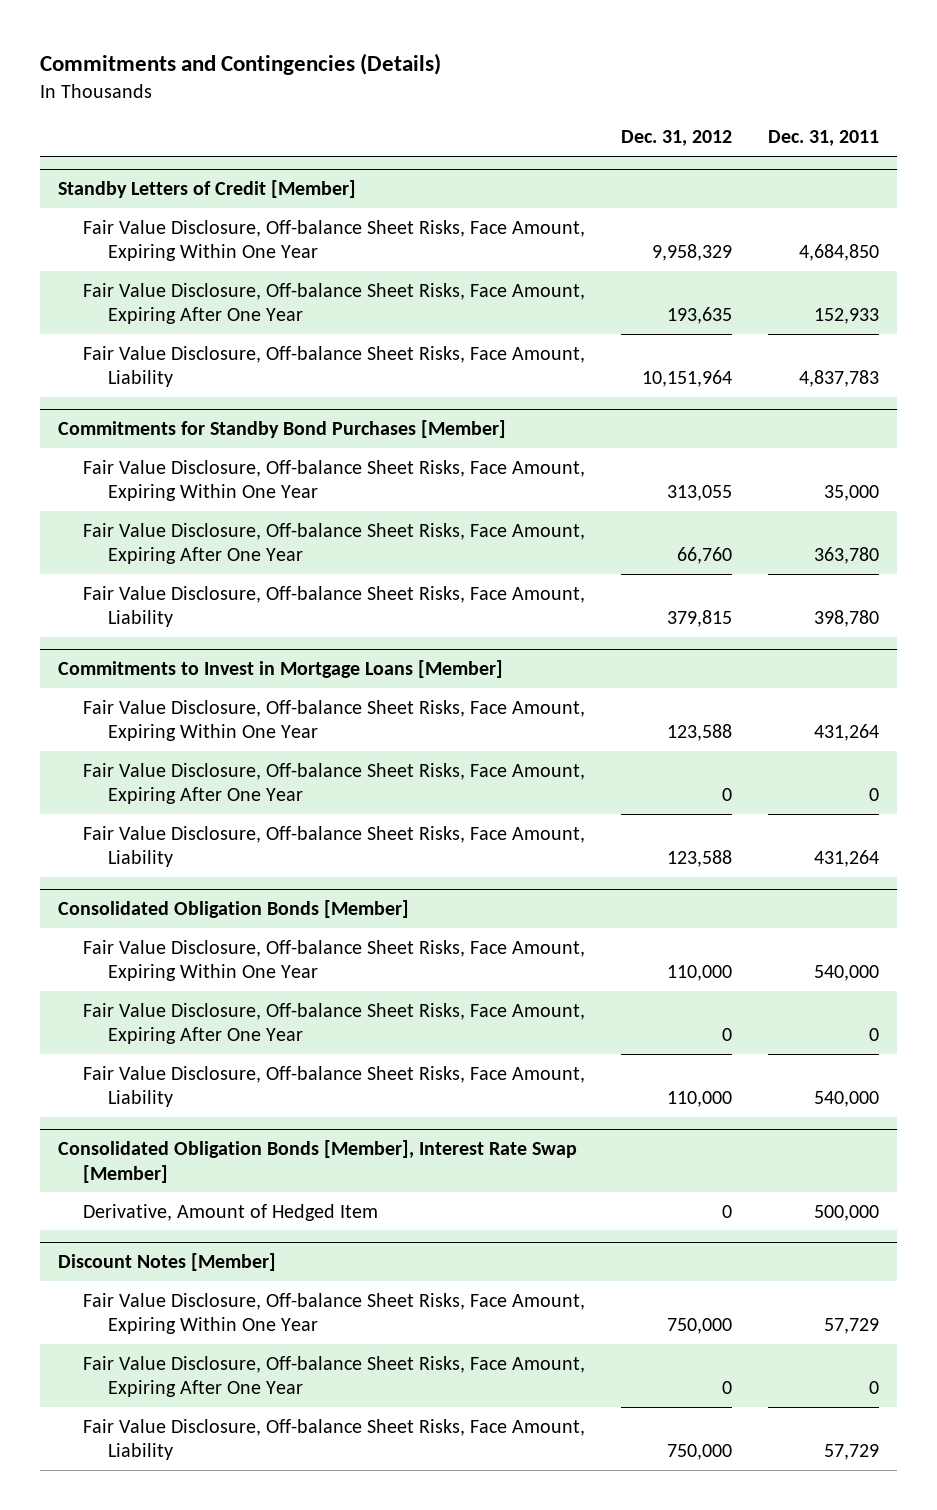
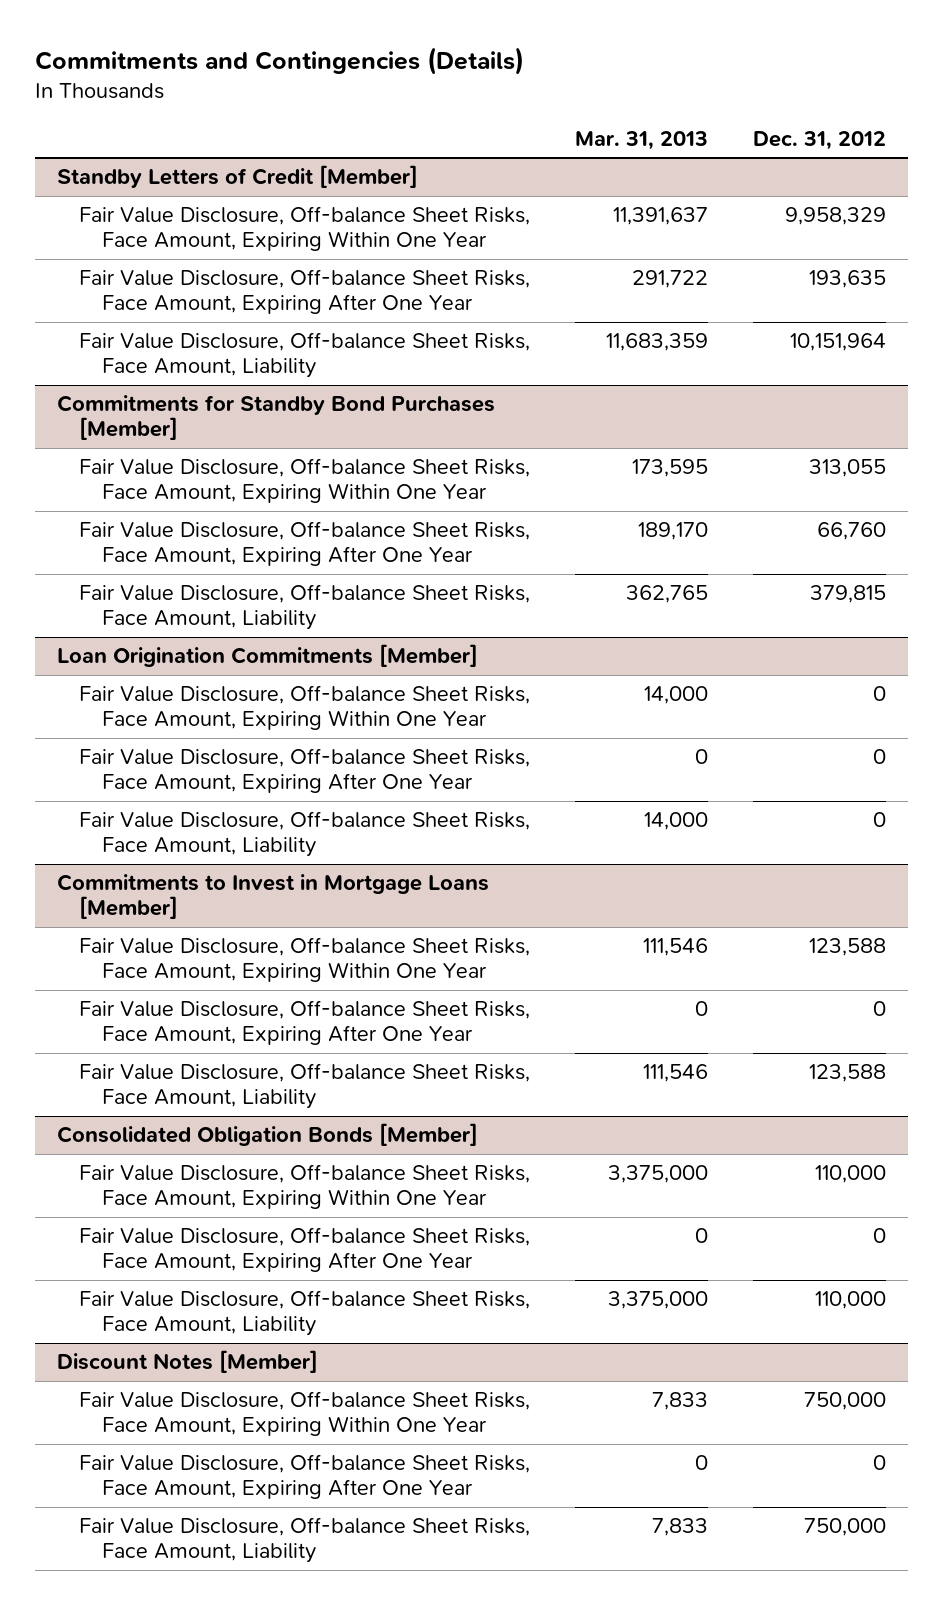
[767,130,879,147] Dec. 31, 2011 -> none
none -> [575,130,709,150] Mar. 31, 2013
none -> [57,644,479,668] Loan Origination Commitments [Member]
none -> [79,685,531,731] Fair Value Disclosure, Off-balance Sheet Risks, Face Amount, Expiring Within One Year
none -> [79,748,531,794] Fair Value Disclosure, Off-balance Sheet Risks, Face Amount, Expiring After One Year
none -> [79,811,531,858] Fair Value Disclosure, Off-balance Sheet Risks, Face Amount, Liability
[58,1139,578,1183] Consolidated Obligation Bonds [Member], Interest Rate Swap [Member] -> none
[82,1203,378,1221] Derivative, Amount of Hedged Item -> none

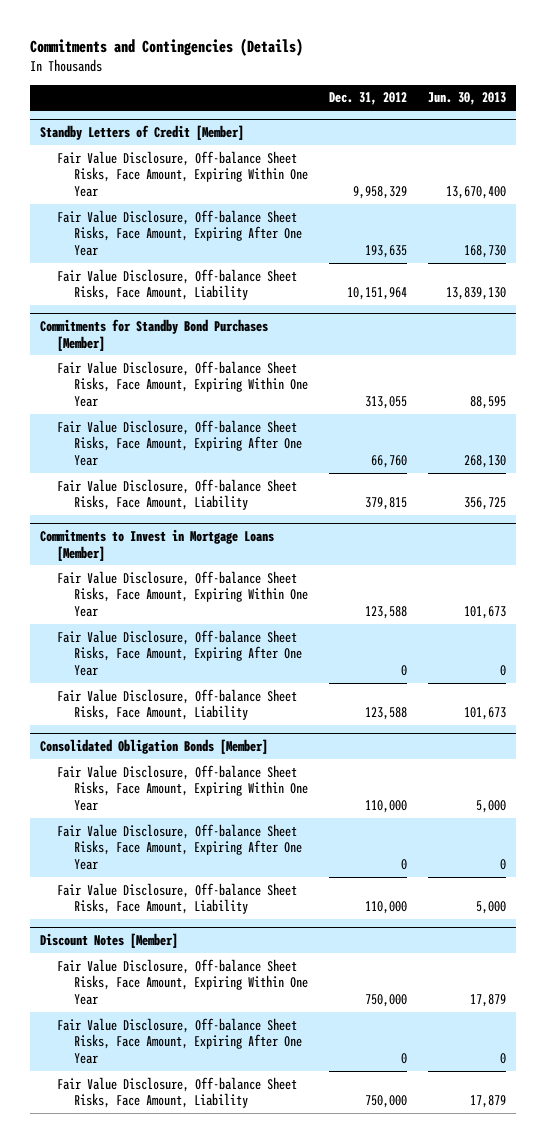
[575,130,709,150] Mar. 31, 2013 -> none
none -> [427,92,506,106] Jun. 30, 2013
[57,644,479,668] Loan Origination Commitments [Member] -> none
[79,685,531,731] Fair Value Disclosure, Off-balance Sheet Risks, Face Amount, Expiring Within One Year -> none
[79,748,531,794] Fair Value Disclosure, Off-balance Sheet Risks, Face Amount, Expiring After One Year -> none
[79,811,531,858] Fair Value Disclosure, Off-balance Sheet Risks, Face Amount, Liability -> none

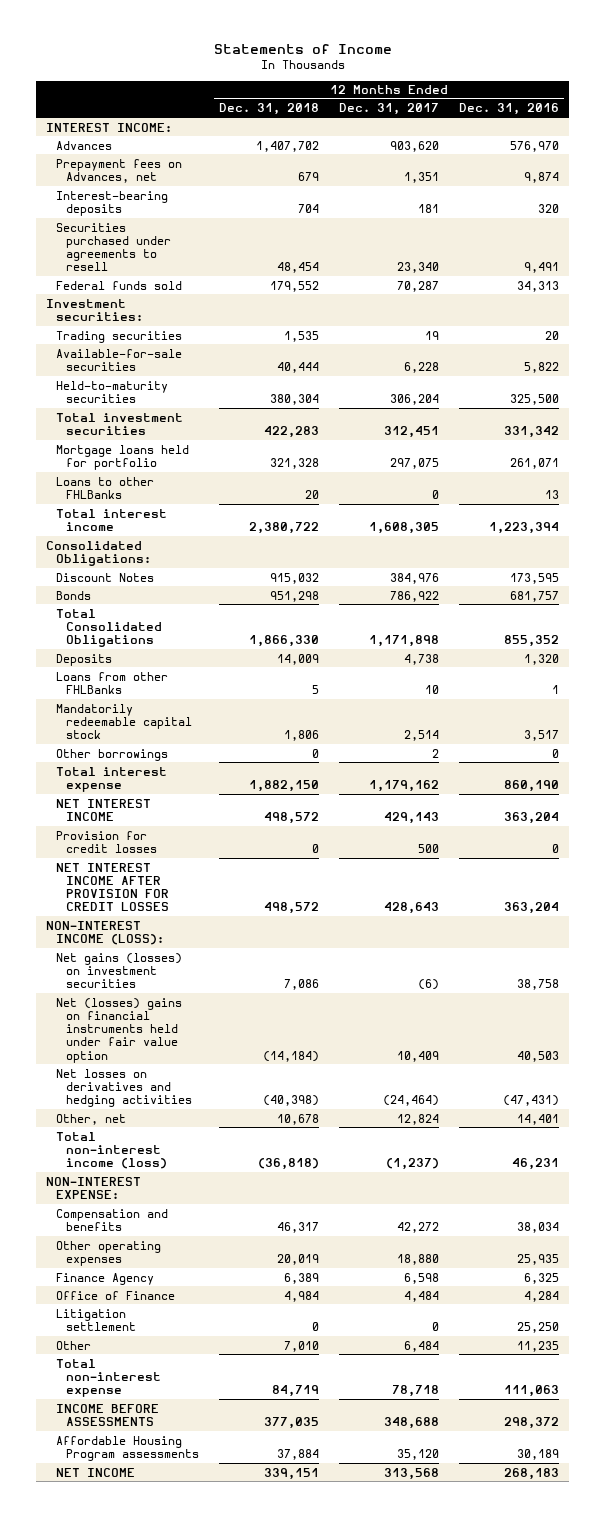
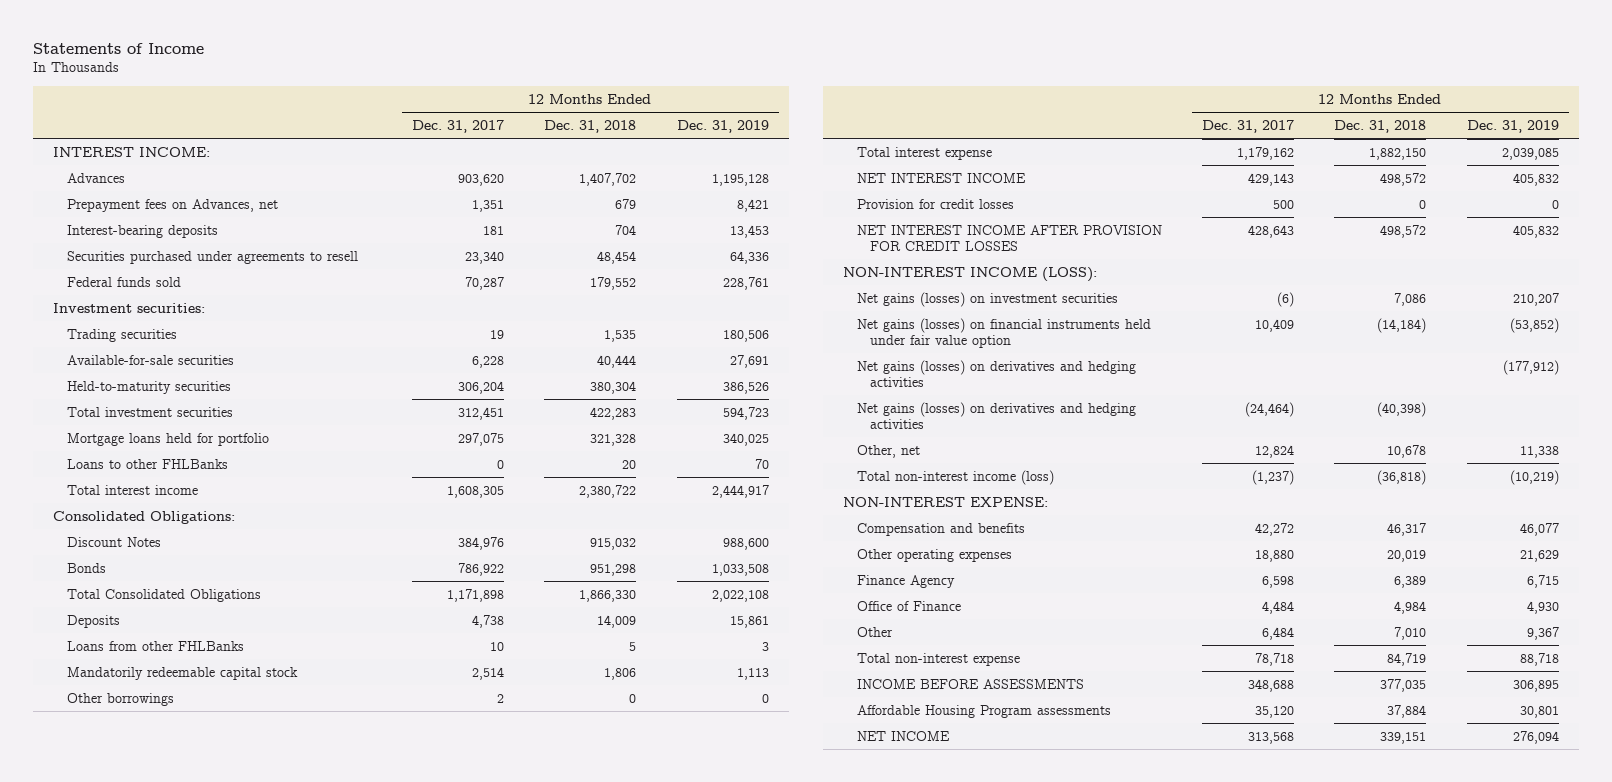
[459,103,560,116] Dec. 31, 2016 -> none
none -> [676,119,769,133] Dec. 31, 2019
[56,997,183,1063] Net (losses) gains on financial instruments held under fair value option -> [856,317,1151,349] Net gains (losses) on financial instruments held under fair value option
none -> [856,359,1136,388] Net gains (losses) on derivatives and hedging activities
[56,1068,193,1108] Net losses on derivatives and hedging activities -> [856,401,1136,430] Net gains (losses) on derivatives and hedging activities
[56,1308,137,1331] Litigation settlement -> none

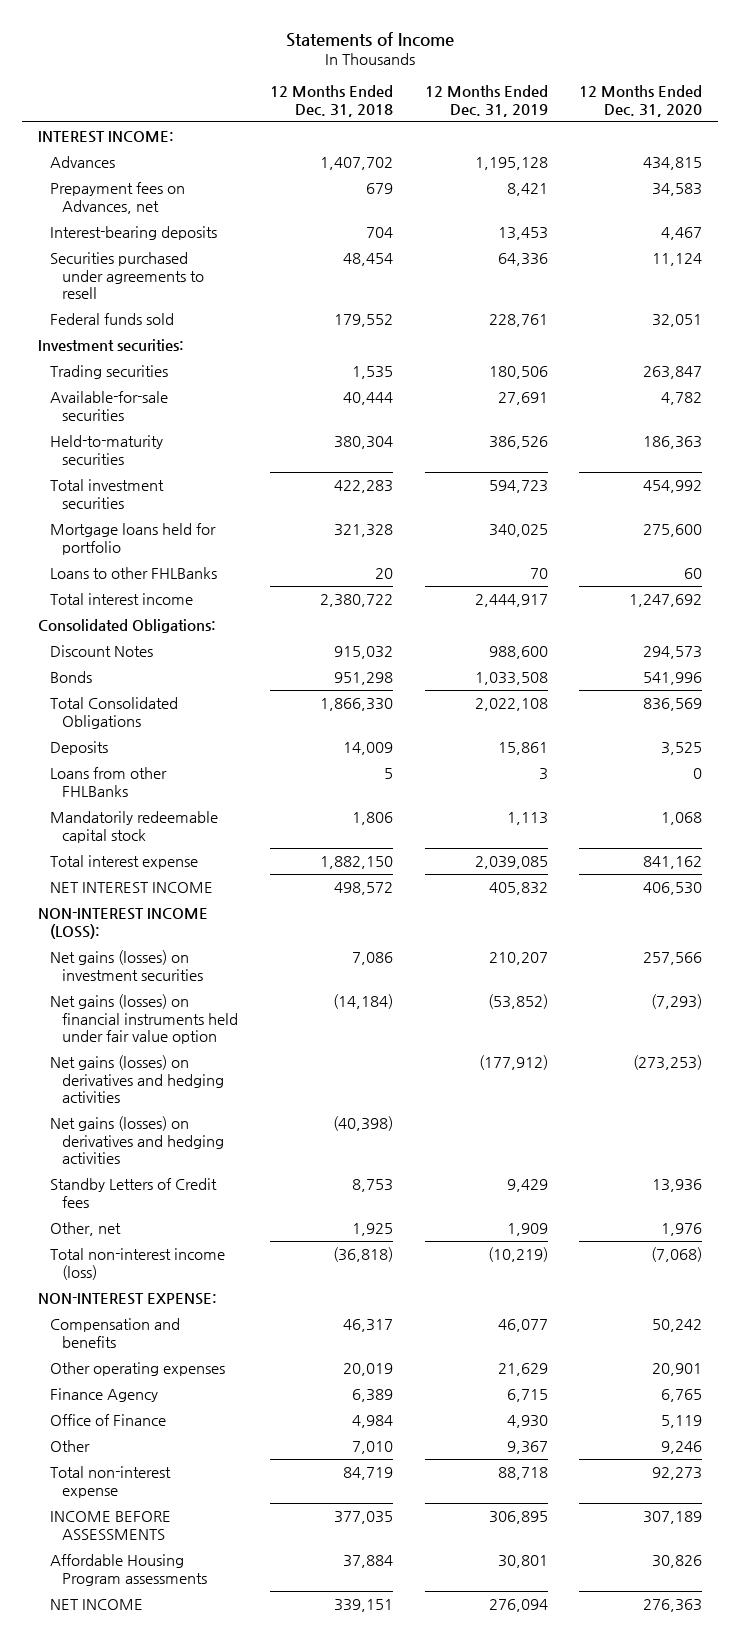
[412,119,505,133] Dec. 31, 2017 -> none
none -> [579,85,703,117] 12 Months Ended Dec. 31, 2020
[66,692,174,706] Other borrowings -> none
[856,198,1014,209] Provision for credit losses -> none
[856,224,1162,252] NET INTEREST INCOME AFTER PROVISION FOR CREDIT LOSSES -> none
none -> [50,1178,218,1208] Standby Letters of Credit fees
[1387,444,1427,458] 10,678 -> [351,1223,393,1237] 1,925
[1519,445,1559,458] 11,338 -> [506,1223,548,1237] 1,909

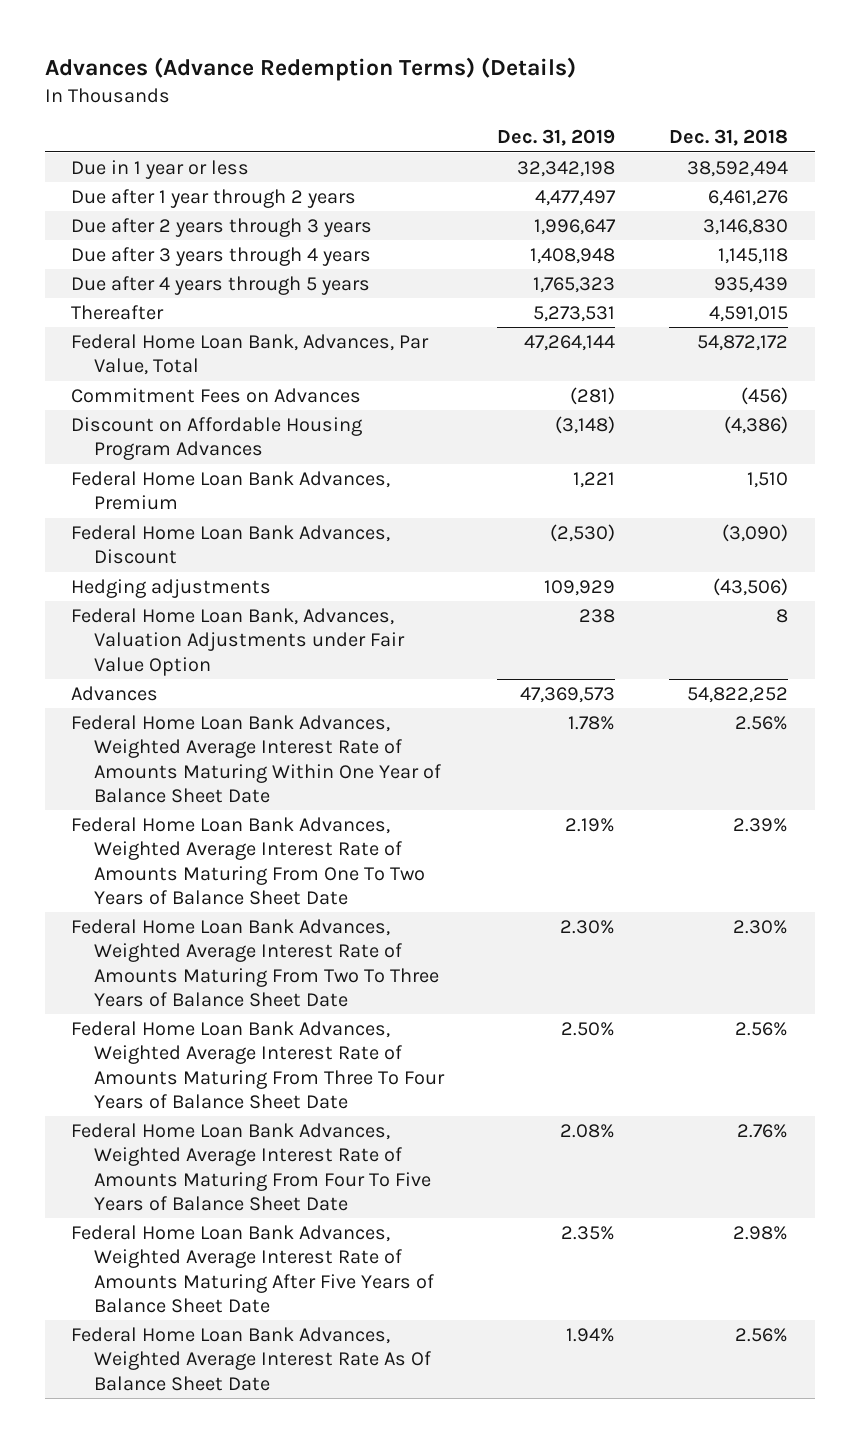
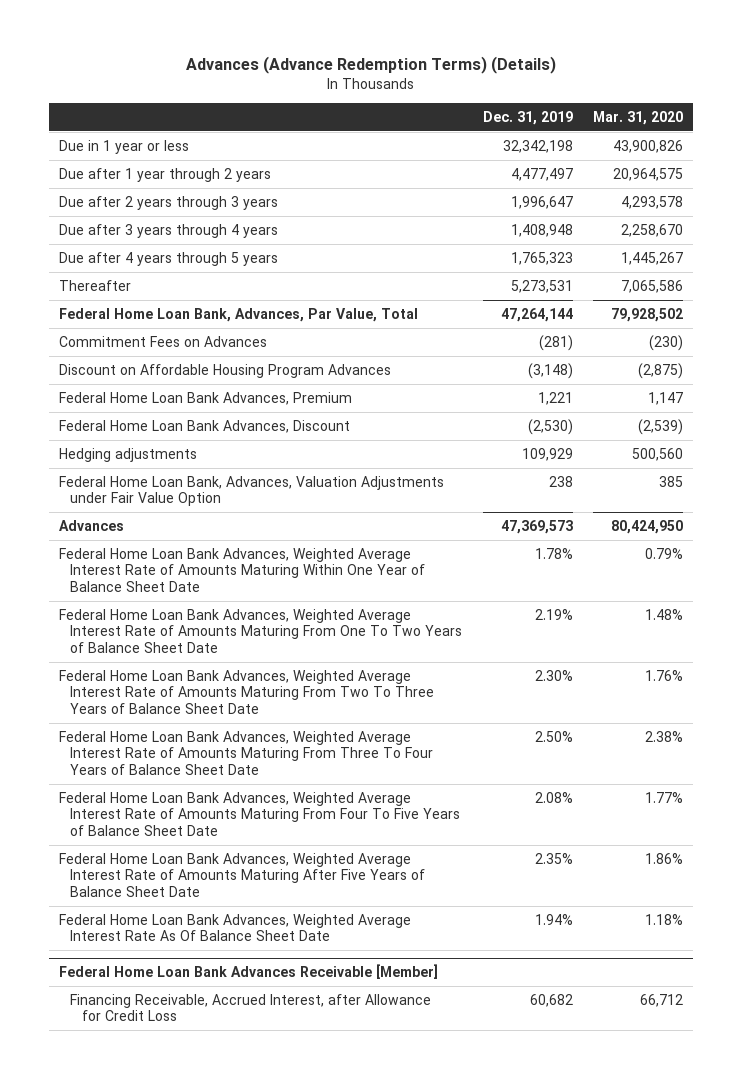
[668,129,788,147] Dec. 31, 2018 -> none
none -> [593,110,684,125] Mar. 31, 2020
none -> [58,964,438,980] Federal Home Loan Bank Advances Receivable [Member]
none -> [70,993,432,1022] Financing Receivable, Accrued Interest, after Allowance for Credit Loss

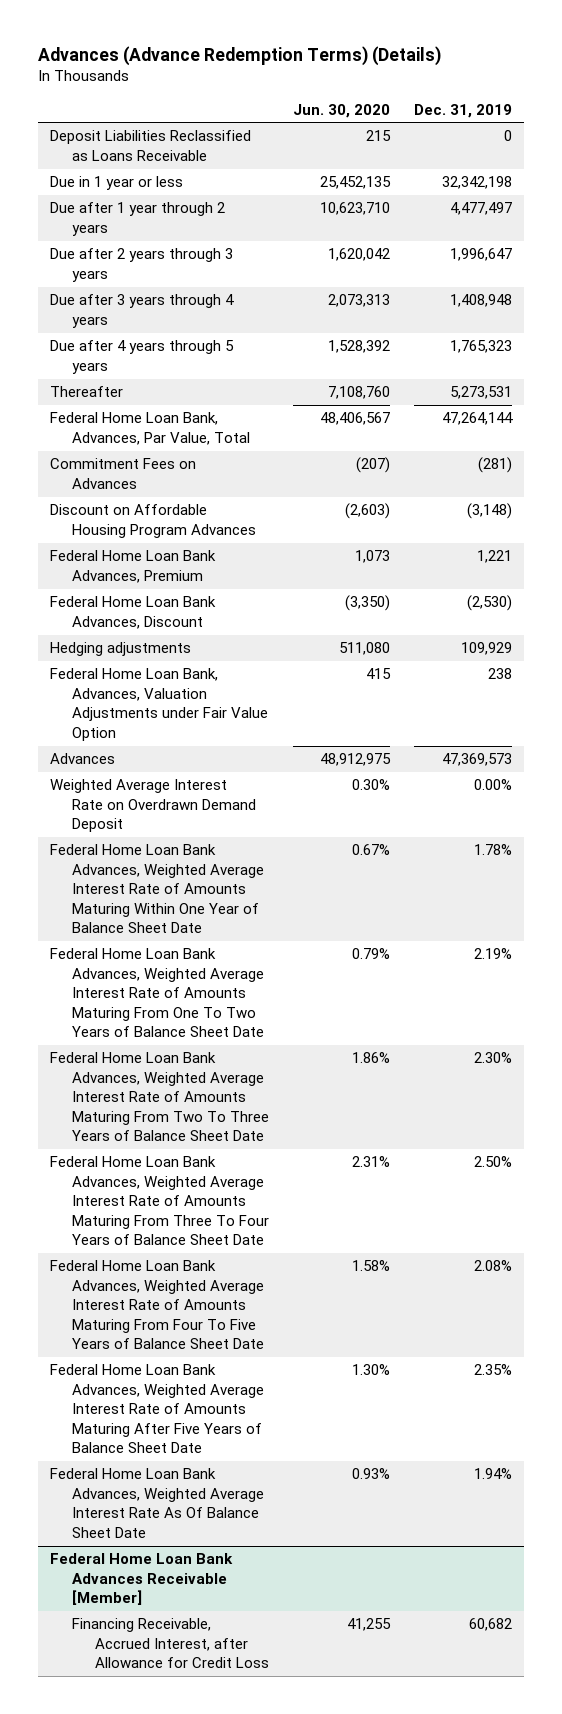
[593,110,684,125] Mar. 31, 2020 -> none
none -> [293,103,391,118] Jun. 30, 2020
none -> [49,130,251,161] Deposit Liabilities Reclassified as Loans Receivable
none -> [49,779,257,833] Weighted Average Interest Rate on Overdrawn Demand Deposit

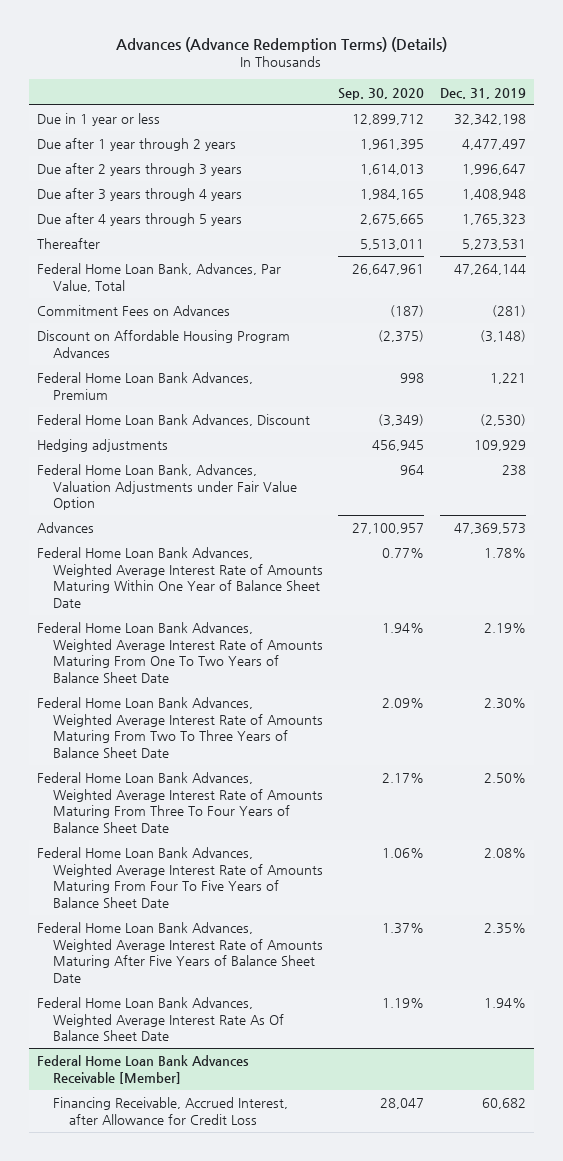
[293,103,391,118] Jun. 30, 2020 -> none
none -> [338,87,425,100] Sep. 30, 2020
[49,130,251,161] Deposit Liabilities Reclassified as Loans Receivable -> none
[49,779,257,833] Weighted Average Interest Rate on Overdrawn Demand Deposit -> none

